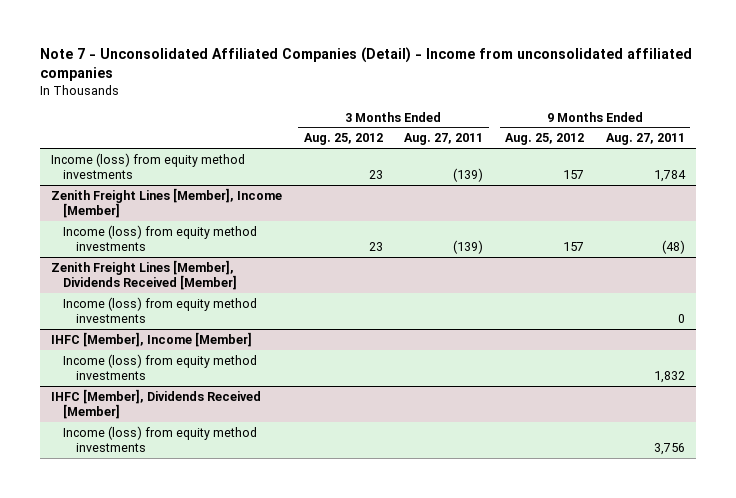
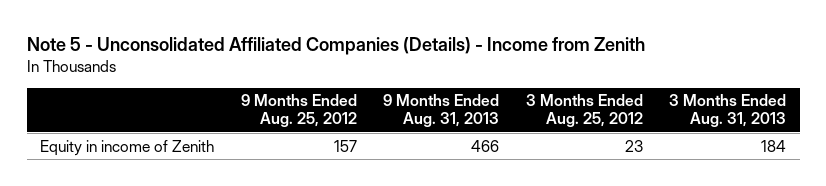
[40,47,693,82] Note 7 - Unconsolidated Affiliated Companies (Detail) - Income from unconsolidated affiliated companies -> [26,36,645,55] Note 5 - Unconsolidated Affiliated Companies (Details) - Income from Zenith
[404,133,484,146] Aug. 27, 2011 -> none
[605,133,685,146] Aug. 27, 2011 -> none
none -> [383,94,500,128] 9 Months Ended Aug. 31, 2013
none -> [669,94,787,128] 3 Months Ended Aug. 31, 2013
[50,187,282,218] Zenith Freight Lines [Member], Income [Member] -> none
[63,224,258,251] Income (loss) from equity method investments -> none
[50,259,238,290] Zenith Freight Lines [Member], Dividends Received [Member] -> none
[63,296,258,323] Income (loss) from equity method investments -> none
[50,331,252,347] IHFC [Member], Income [Member] -> none
[63,353,258,380] Income (loss) from equity method investments -> none
[50,388,261,419] IHFC [Member], Dividends Received [Member] -> none
[63,425,258,452] Income (loss) from equity method investments -> none
[50,152,245,179] Income (loss) from equity method investments -> [39,139,214,156] Equity in income of Zenith

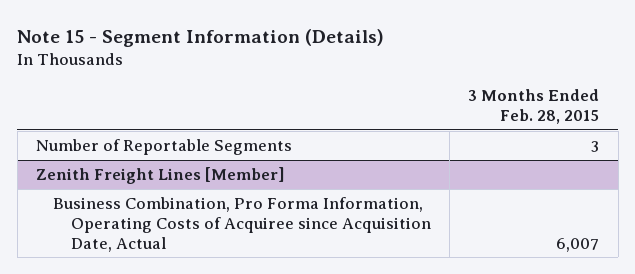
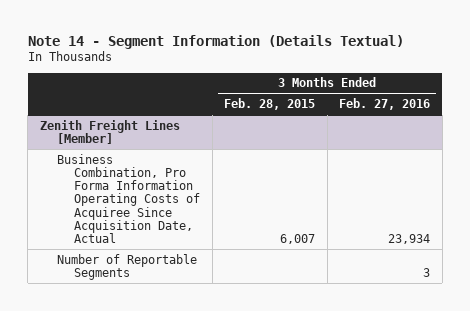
[17,28,385,47] Note 15 - Segment Information (Details) -> [27,34,404,49] Note 14 - Segment Information (Details Textual)
none -> [339,98,431,111] Feb. 27, 2016
[36,139,293,156] Number of Reportable Segments -> none
[53,197,431,252] Business Combination, Pro Forma Information, Operating Costs of Acquiree since Acquisition Date, Actual -> [57,153,201,244] Business Combination, Pro Forma Information Operating Costs of Acquiree Since Acquisition Date, Actual
none -> [57,253,198,280] Number of Reportable Segments

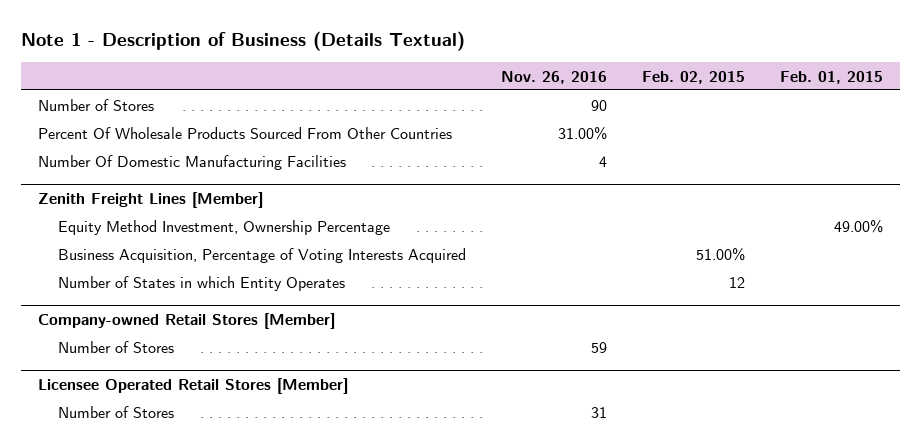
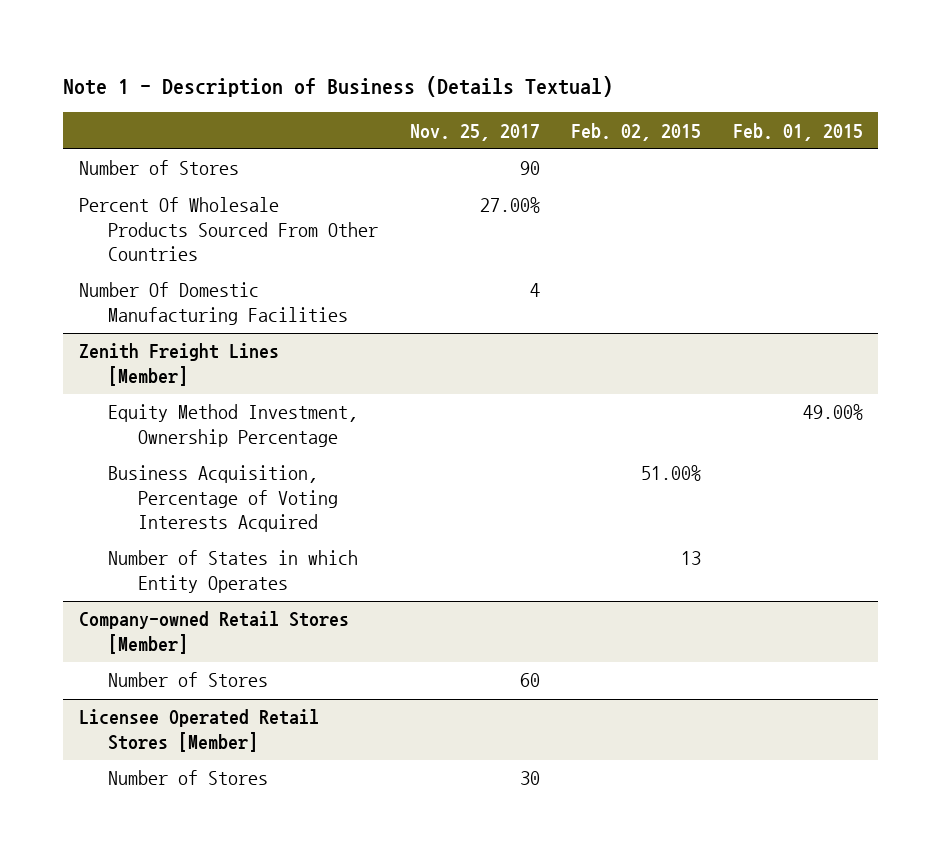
[500,70,607,84] Nov. 26, 2016 -> none
none -> [409,123,540,141] Nov. 25, 2017
[728,276,745,288] 12 -> [681,551,702,566] 13

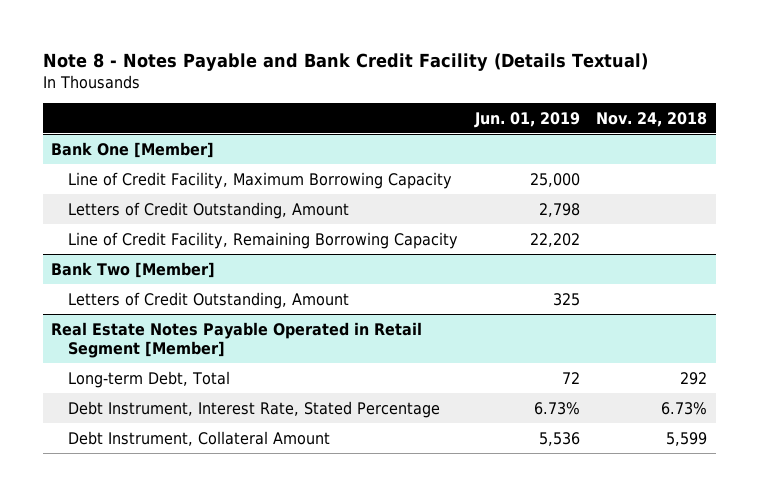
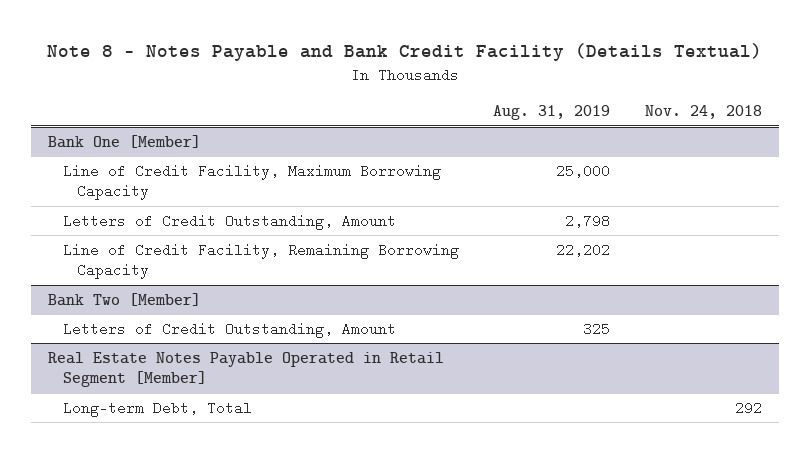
[473,111,580,128] Jun. 01, 2019 -> none
none -> [493,105,611,121] Aug. 31, 2019
[68,400,441,418] Debt Instrument, Interest Rate, Stated Percentage -> none
[68,430,331,446] Debt Instrument, Collateral Amount -> none

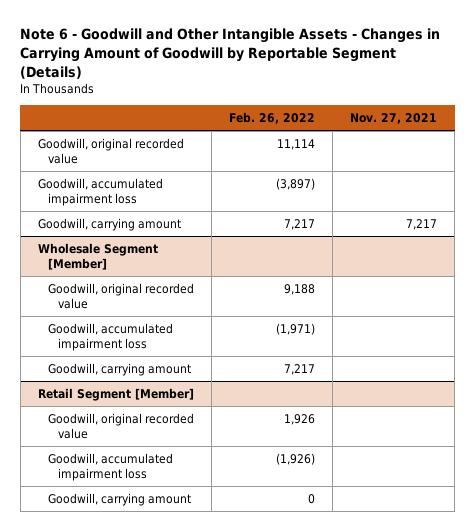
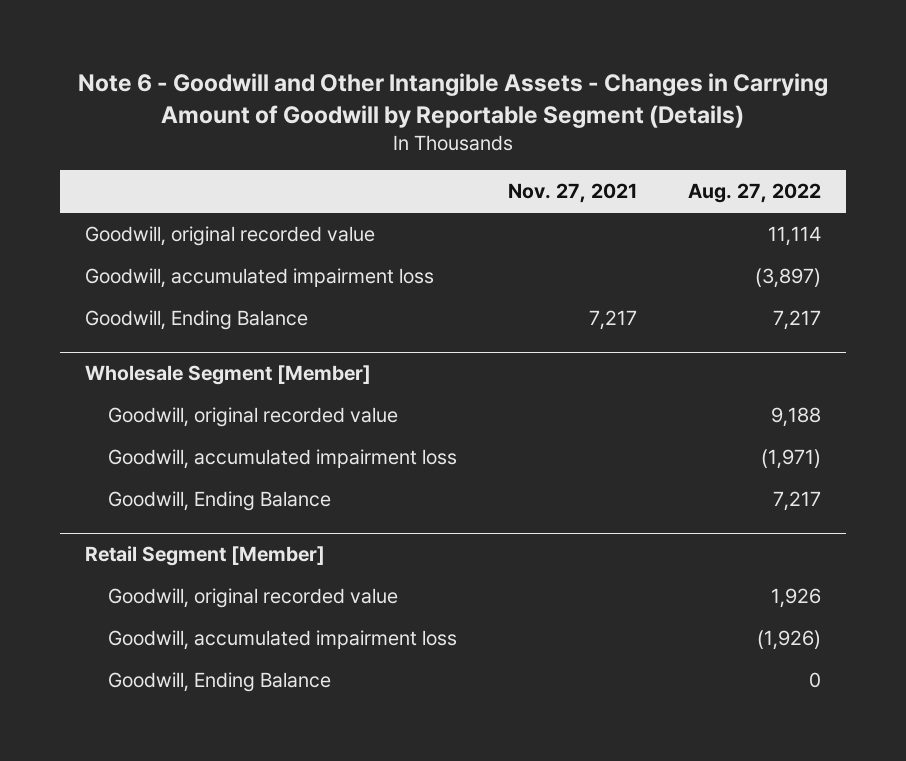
[229,112,316,125] Feb. 26, 2022 -> none
none -> [687,183,821,204] Aug. 27, 2022
[37,217,181,231] Goodwill, carrying amount -> [85,310,309,331] Goodwill, Ending Balance
[47,362,191,376] Goodwill, carrying amount -> [108,491,332,512] Goodwill, Ending Balance
[47,492,191,506] Goodwill, carrying amount -> [108,672,332,693] Goodwill, Ending Balance

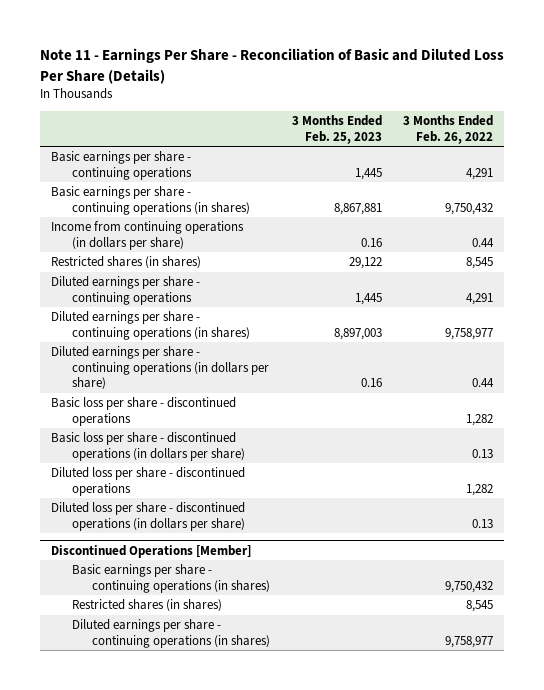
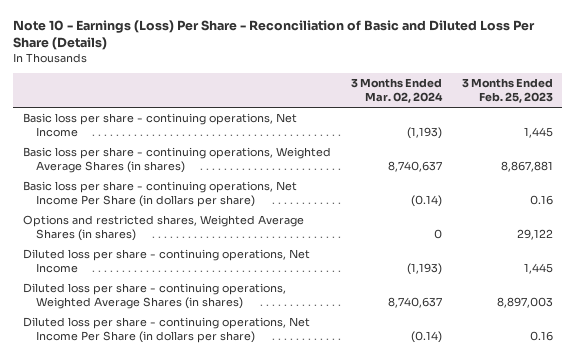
[40,48,505,84] Note 11 - Earnings Per Share - Reconciliation of Basic and Diluted Loss Per Share (Details) -> [13,20,536,51] Note 10 - Earnings (Loss) Per Share - Reconciliation of Basic and Diluted Loss Per Share (Details)
[403,115,494,144] 3 Months Ended Feb. 26, 2022 -> none
none -> [350,78,443,104] 3 Months Ended Mar. 02, 2024
[50,397,236,426] Basic loss per share - discontinued operations -> none
[50,432,245,461] Basic loss per share - discontinued operations (in dollars per share) -> none
[50,467,245,496] Diluted loss per share - discontinued operations -> none
[50,502,245,531] Diluted loss per share - discontinued operations (in dollars per share) -> none
[50,544,251,558] Discontinued Operations [Member] -> none
[71,564,271,593] Basic earnings per share - continuing operations (in shares) -> none
[71,599,222,612] Restricted shares (in shares) -> none
[71,619,271,648] Diluted earnings per share - continuing operations (in shares) -> none
[50,151,192,180] Basic earnings per share - continuing operations -> [22,113,297,138] Basic loss per share - continuing operations, Net Income
[50,186,250,215] Basic earnings per share - continuing operations (in shares) -> [22,147,331,174] Basic loss per share - continuing operations, Weighted Average Shares (in shares)
[50,221,244,250] Income from continuing operations (in dollars per share) -> [22,181,297,208] Basic loss per share - continuing operations, Net Income Per Share (in dollars per share)
[50,256,201,269] Restricted shares (in shares) -> [22,215,304,242] Options and restricted shares, Weighted Average Shares (in shares)
[50,276,200,305] Diluted earnings per share - continuing operations -> [22,249,310,274] Diluted loss per share - continuing operations, Net Income
[50,311,250,340] Diluted earnings per share - continuing operations (in shares) -> [22,283,286,310] Diluted loss per share - continuing operations, Weighted Average Shares (in shares)
[50,346,269,390] Diluted earnings per share - continuing operations (in dollars per share) -> [22,317,310,344] Diluted loss per share - continuing operations, Net Income Per Share (in dollars per share)

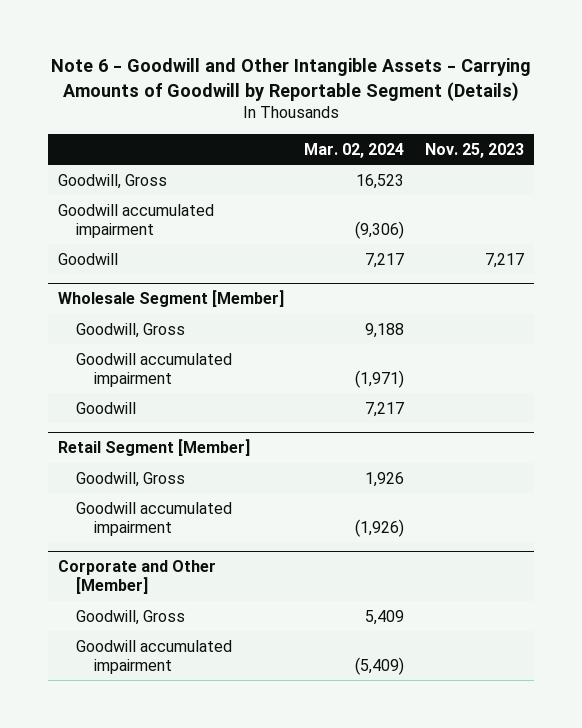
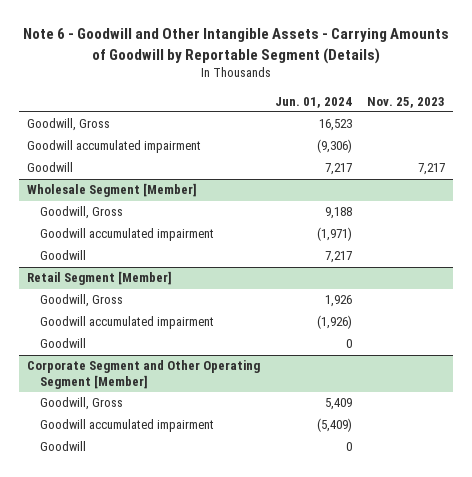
[304,142,405,158] Mar. 02, 2024 -> none
none -> [274,96,352,108] Jun. 01, 2024
none -> [40,338,87,349] Goodwill
[58,560,217,595] Corporate and Other [Member] -> [26,360,260,389] Corporate Segment and Other Operating Segment [Member]
none -> [40,441,87,452] Goodwill

